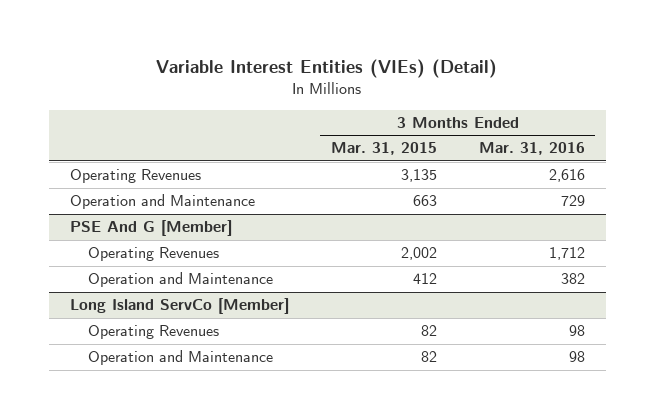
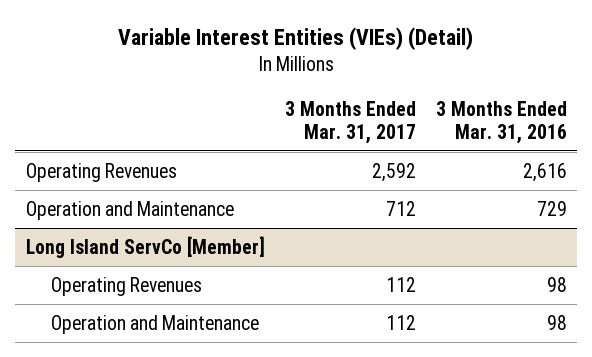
[330,142,437,156] Mar. 31, 2015 -> none
none -> [284,101,416,144] 3 Months Ended Mar. 31, 2017
[69,220,232,237] PSE And G [Member] -> none
[87,247,219,262] Operating Revenues -> none
[87,272,273,288] Operation and Maintenance -> none

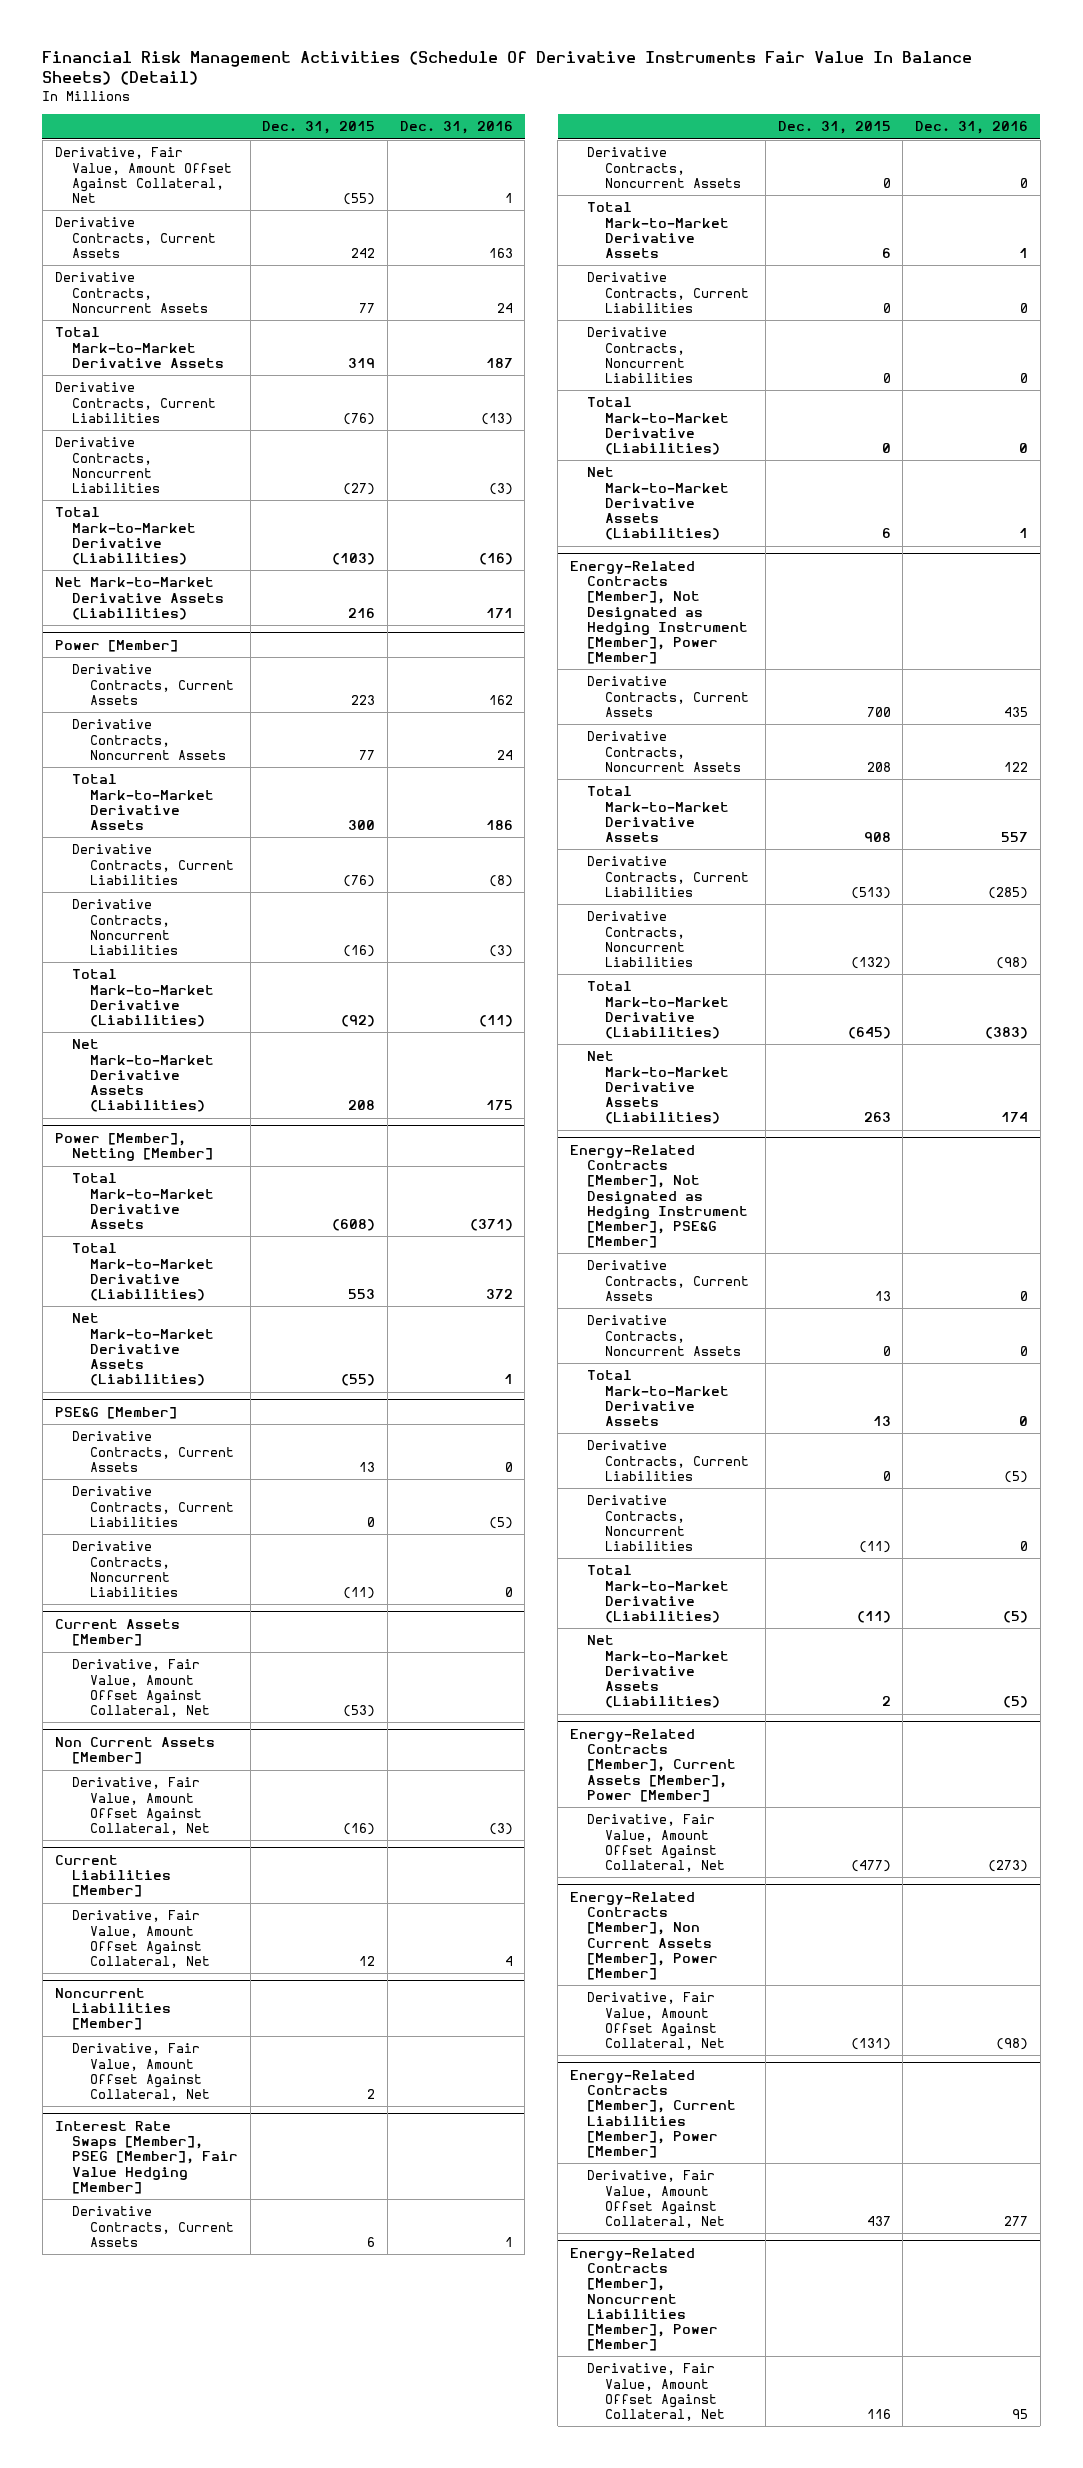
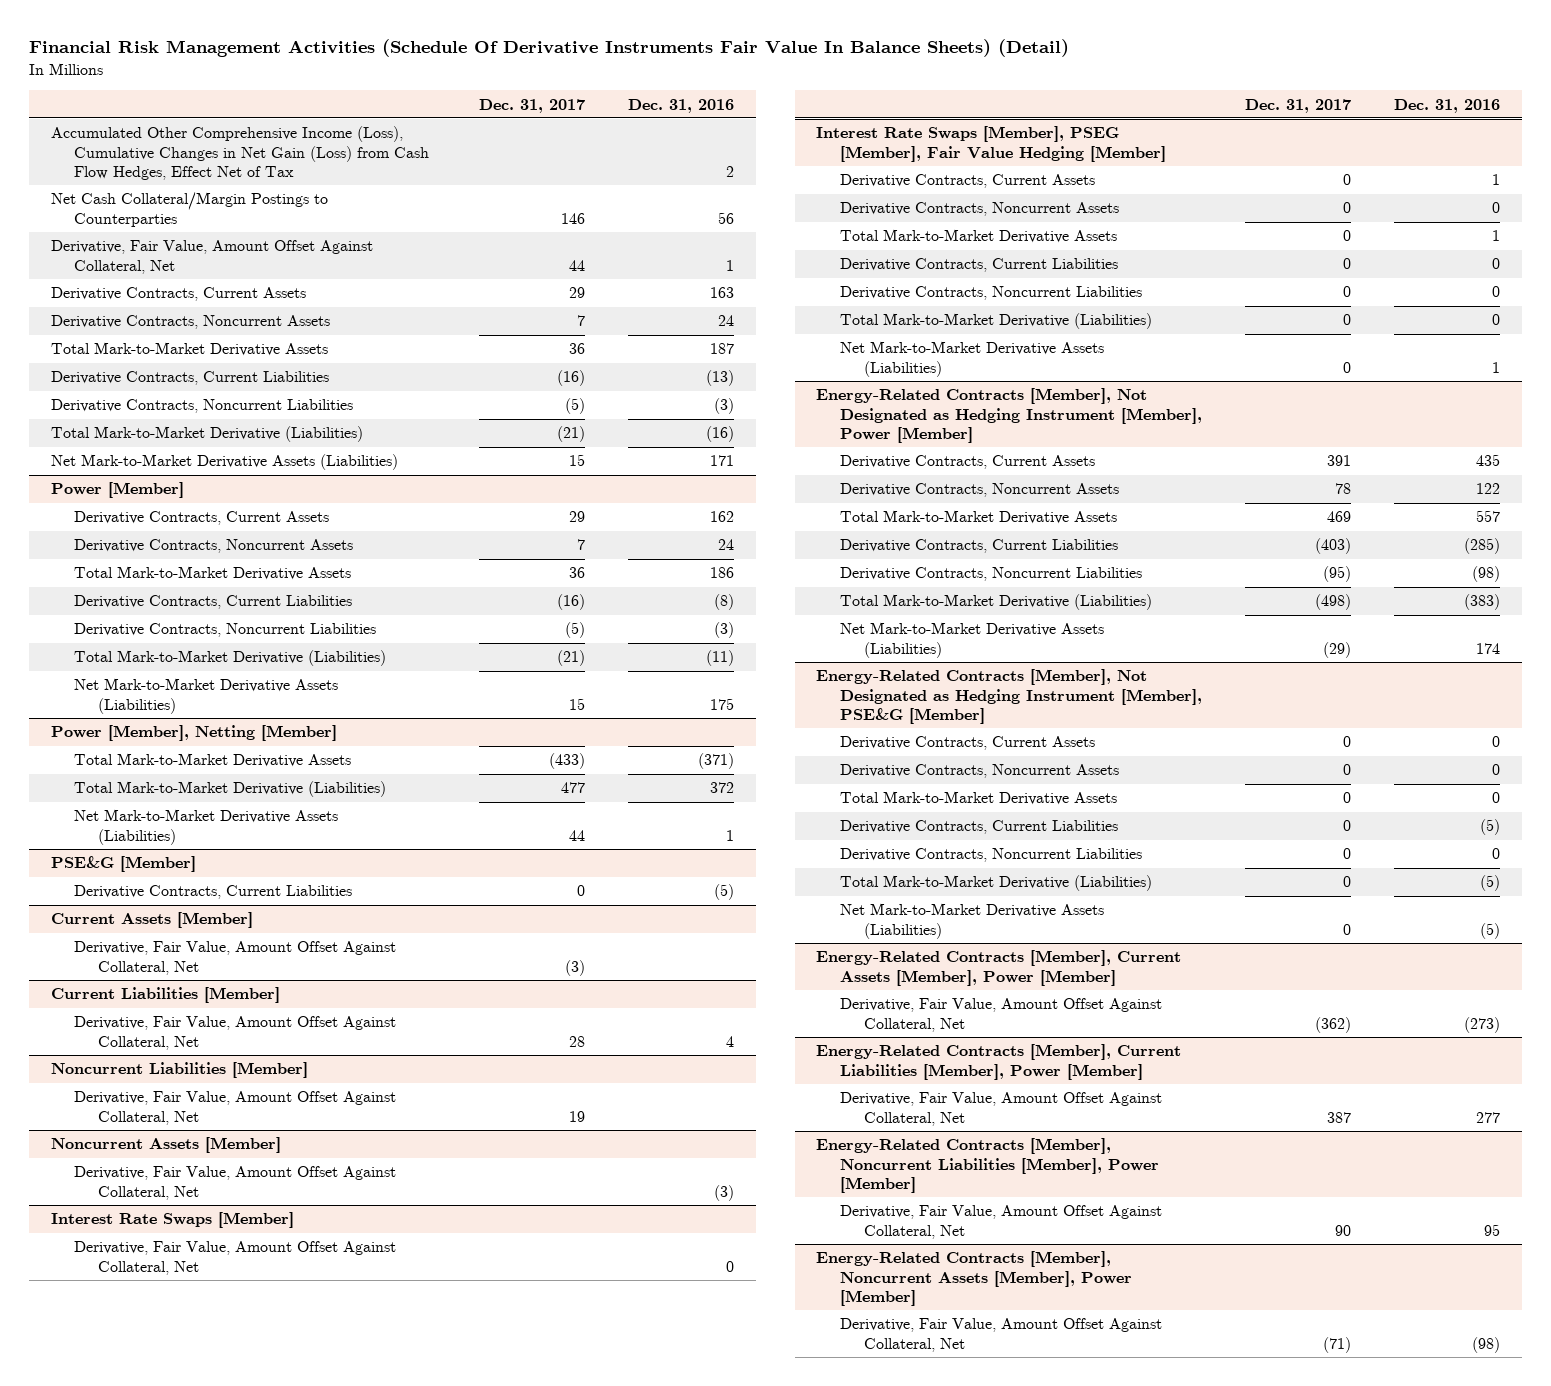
[262,121,376,135] Dec. 31, 2015 -> none
none -> [479,98,586,113] Dec. 31, 2017
none -> [50,126,430,181] Accumulated Other Comprehensive Income (Loss), Cumulative Changes in Net Gain (Loss) from Cash Flow Hedges, Effect Net of Tax
none -> [50,192,328,227] Net Cash Collateral/Margin Postings to Counterparties
[72,1431,234,1472] Derivative Contracts, Current Assets -> none
[72,1541,178,1597] Derivative Contracts, Noncurrent Liabilities -> none
[54,1736,215,1765] Non Current Assets [Member] -> none
[72,1777,210,1835] Derivative, Fair Value, Amount Offset Against Collateral, Net -> none
none -> [50,1137,281,1154] Noncurrent Assets [Member]
none -> [74,1166,397,1200] Derivative, Fair Value, Amount Offset Against Collateral, Net
none -> [50,1212,294,1229] Interest Rate Swaps [Member]
none -> [74,1241,397,1275] Derivative, Fair Value, Amount Offset Against Collateral, Net
[569,1891,719,1980] Energy-Related Contracts [Member], Non Current Assets [Member], Power [Member] -> none
[587,1992,726,2050] Derivative, Fair Value, Amount Offset Against Collateral, Net -> none
none -> [816,1251,1133,1307] Energy-Related Contracts [Member], Noncurrent Assets [Member], Power [Member]
none -> [840,1318,1163,1352] Derivative, Fair Value, Amount Offset Against Collateral, Net

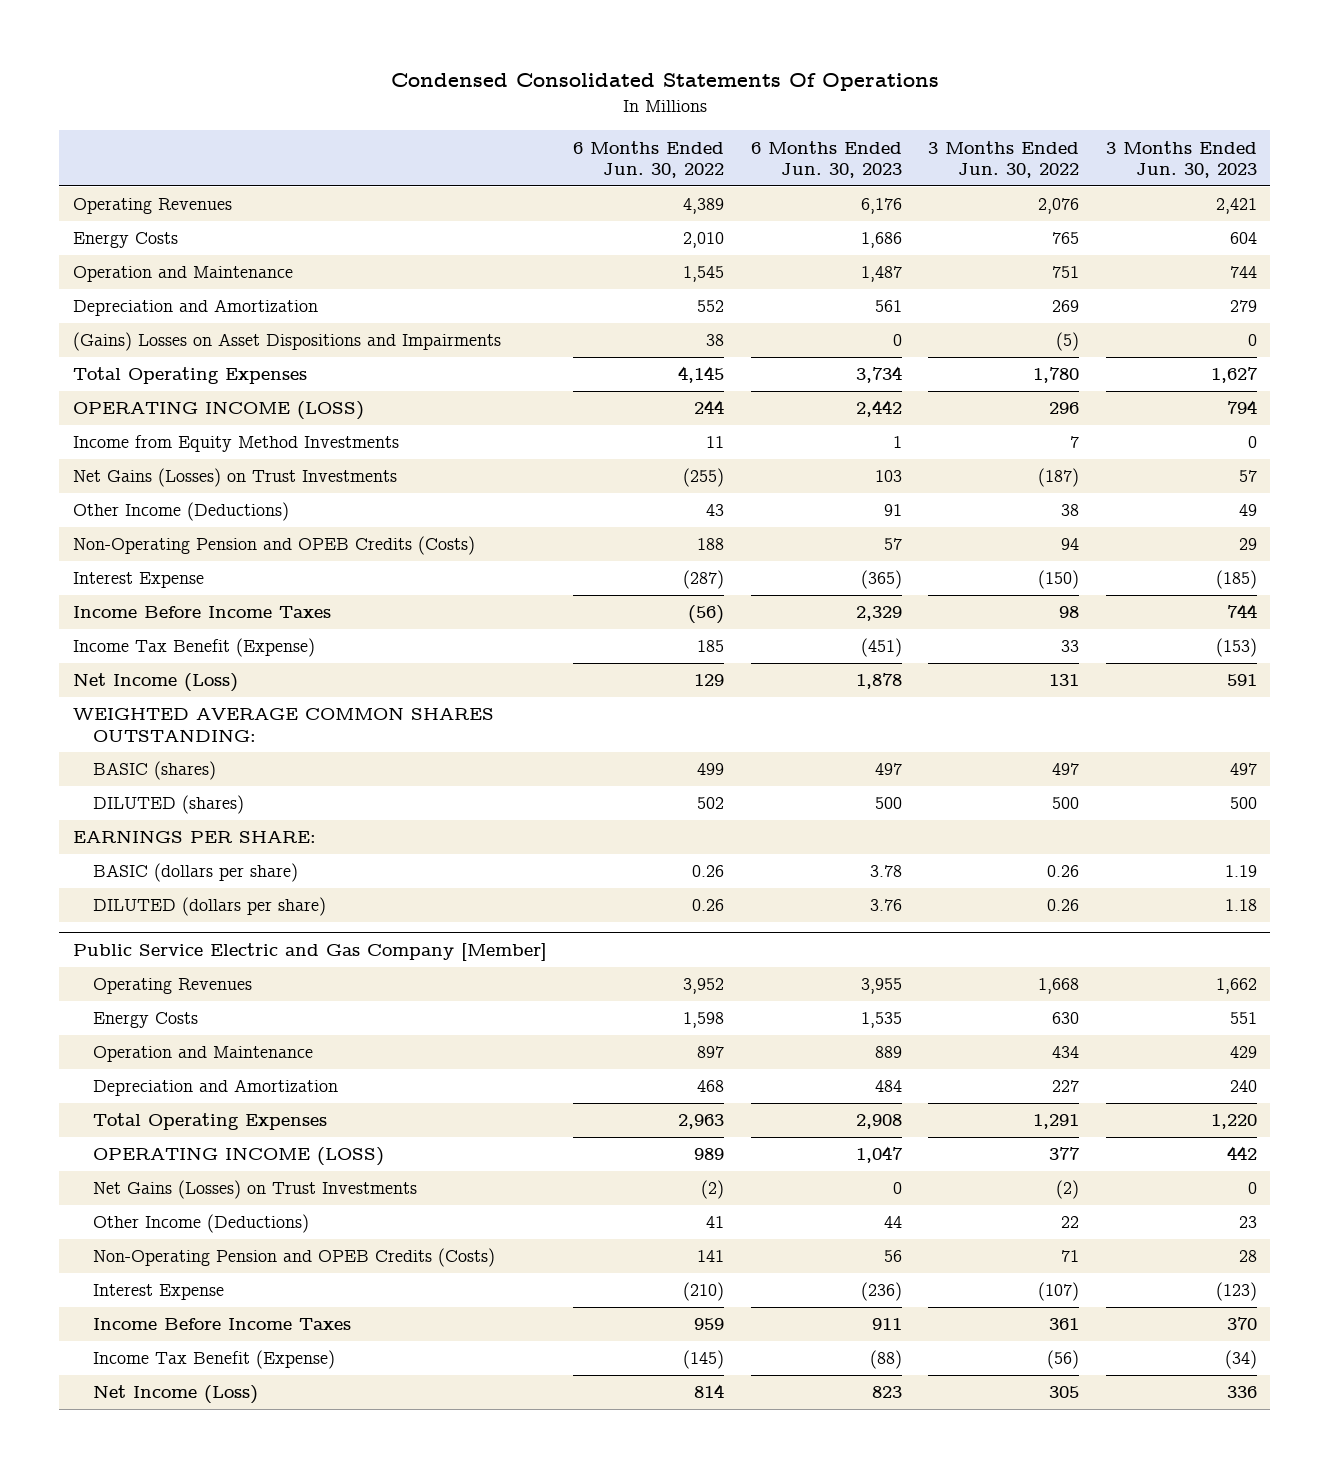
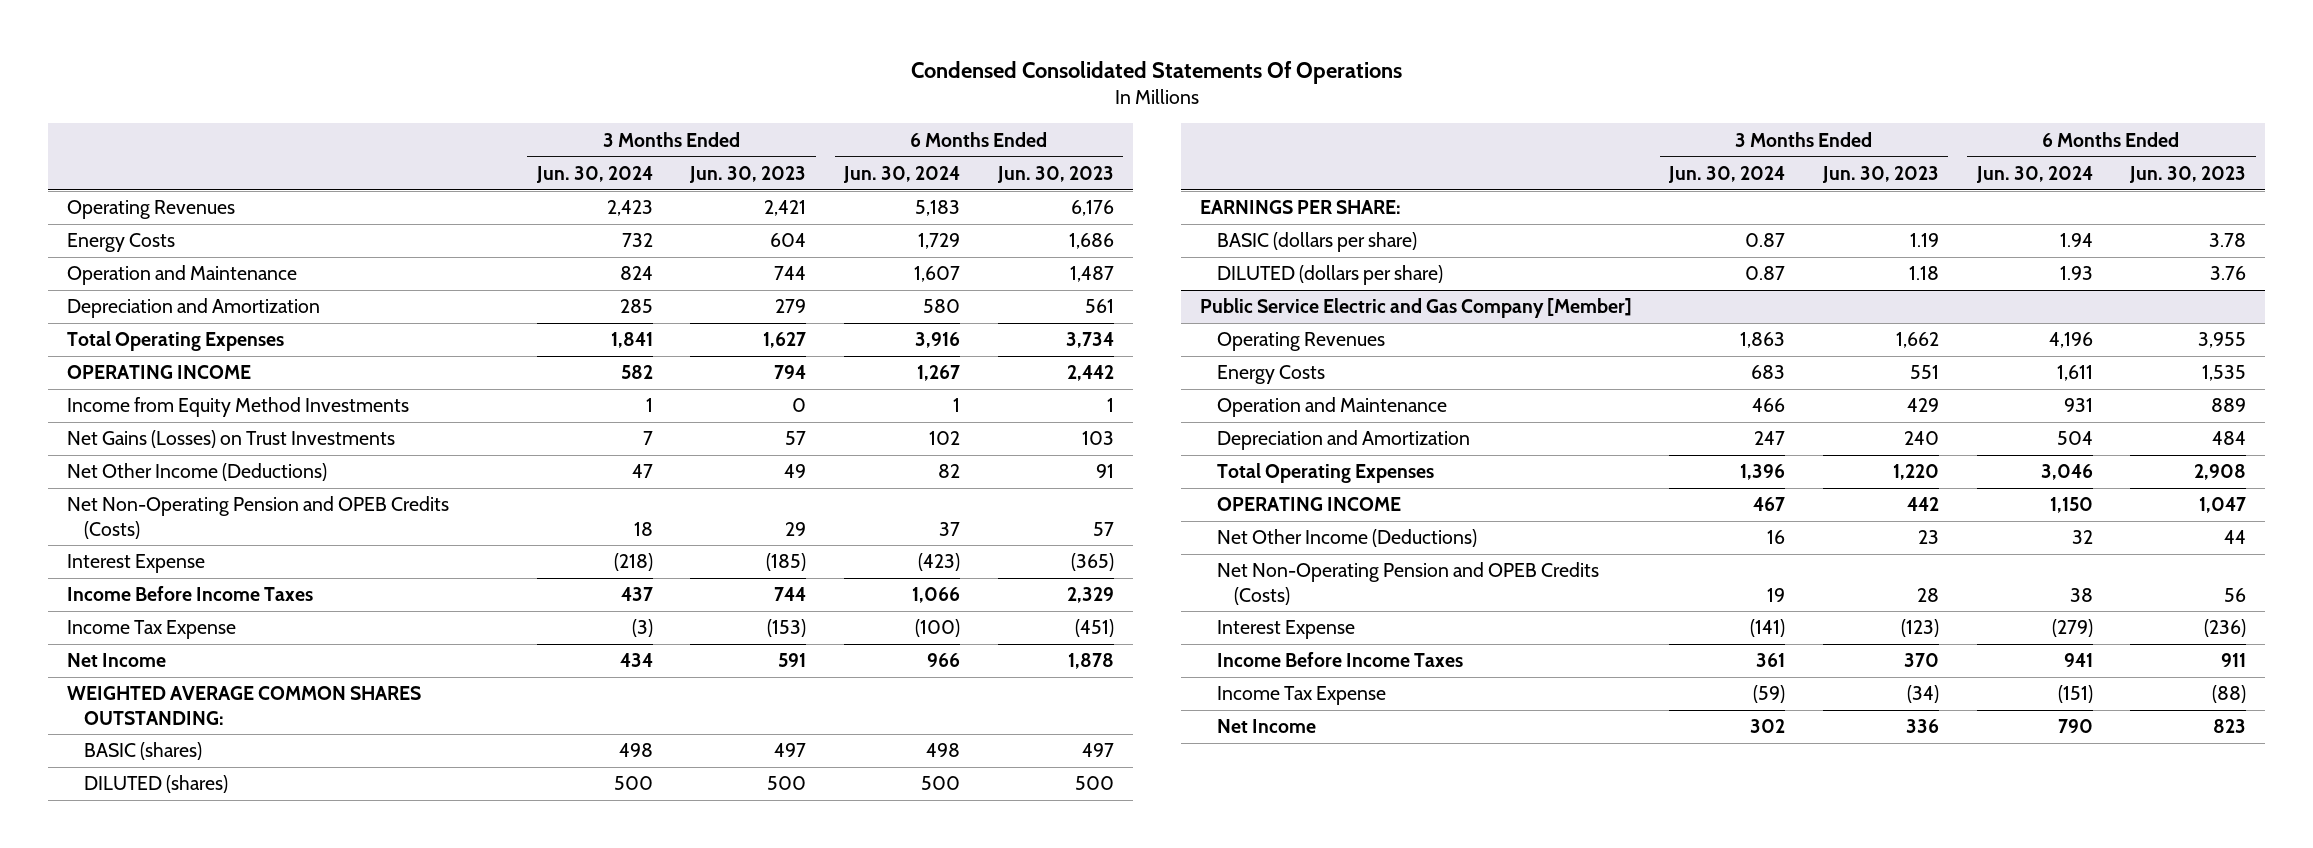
[573,140,725,178] 6 Months Ended Jun. 30, 2022 -> none
[928,140,1080,178] 3 Months Ended Jun. 30, 2022 -> none
none -> [535,165,653,183] Jun. 30, 2024
none -> [843,165,961,183] Jun. 30, 2024
[72,332,501,352] (Gains) Losses on Asset Dispositions and Impairments -> none
[72,401,364,421] OPERATING INCOME (LOSS) -> [67,365,252,380] OPERATING INCOME
[72,502,289,522] Other Income (Deductions) -> [67,463,328,482] Net Other Income (Deductions)
[72,536,475,556] Non-Operating Pension and OPEB Credits (Costs) -> [67,496,450,539] Net Non-Operating Pension and OPEB Credits (Costs)
[72,638,315,658] Income Tax Benefit (Expense) -> [67,620,237,640] Income Tax Expense
[72,673,238,693] Net Income (Loss) -> [67,653,167,668] Net Income
[92,1180,417,1200] Net Gains (Losses) on Trust Investments -> none
[92,1147,384,1167] OPERATING INCOME (LOSS) -> [1216,497,1401,512] OPERATING INCOME
[92,1214,309,1234] Other Income (Deductions) -> [1216,529,1477,548] Net Other Income (Deductions)
[92,1248,495,1268] Non-Operating Pension and OPEB Credits (Costs) -> [1216,562,1599,605] Net Non-Operating Pension and OPEB Credits (Costs)
[92,1350,335,1370] Income Tax Benefit (Expense) -> [1216,686,1386,706] Income Tax Expense
[92,1385,258,1405] Net Income (Loss) -> [1216,719,1316,734] Net Income

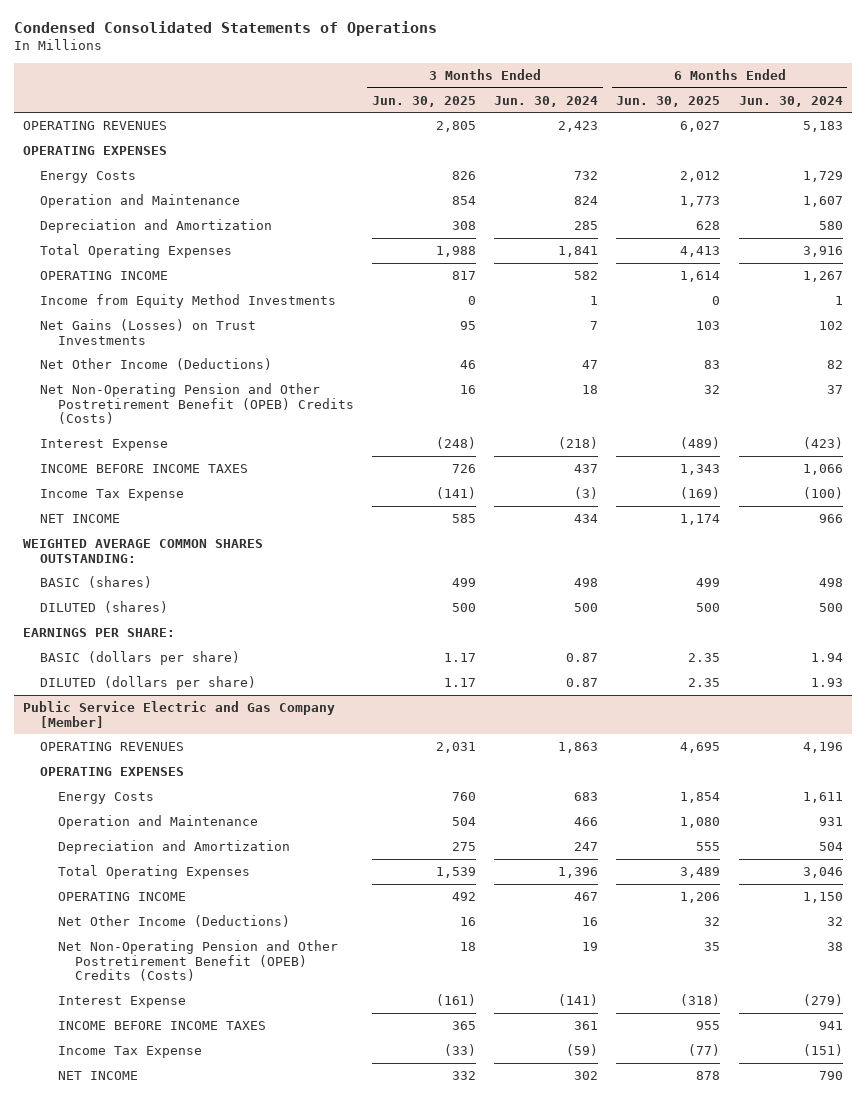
[910,61,1402,85] Condensed Consolidated Statements Of Operations -> [13,21,437,37] Condensed Consolidated Statements of Operations
[689,165,807,183] Jun. 30, 2023 -> none
[996,165,1114,183] Jun. 30, 2023 -> none
none -> [371,95,476,107] Jun. 30, 2025
none -> [616,95,721,107] Jun. 30, 2025
[67,200,236,220] Operating Revenues -> [22,120,167,130] OPERATING REVENUES
none -> [22,145,167,155] OPERATING EXPENSES
[67,496,450,539] Net Non-Operating Pension and OPEB Credits (Costs) -> [40,382,354,425] Net Non-Operating Pension and Other Postretirement Benefit (OPEB) Credits (Costs)
[67,586,314,602] Income Before Income Taxes -> [40,463,249,473] INCOME BEFORE INCOME TAXES
[67,653,167,668] Net Income -> [40,513,121,523] NET INCOME
[1216,332,1385,352] Operating Revenues -> [40,741,185,751] OPERATING REVENUES
none -> [40,766,185,776] OPERATING EXPENSES
[1216,562,1599,605] Net Non-Operating Pension and OPEB Credits (Costs) -> [57,939,338,982] Net Non-Operating Pension and Other Postretirement Benefit (OPEB) Credits (Costs)
[1216,652,1463,668] Income Before Income Taxes -> [57,1020,266,1030] INCOME BEFORE INCOME TAXES
[1216,719,1316,734] Net Income -> [57,1070,138,1080] NET INCOME

